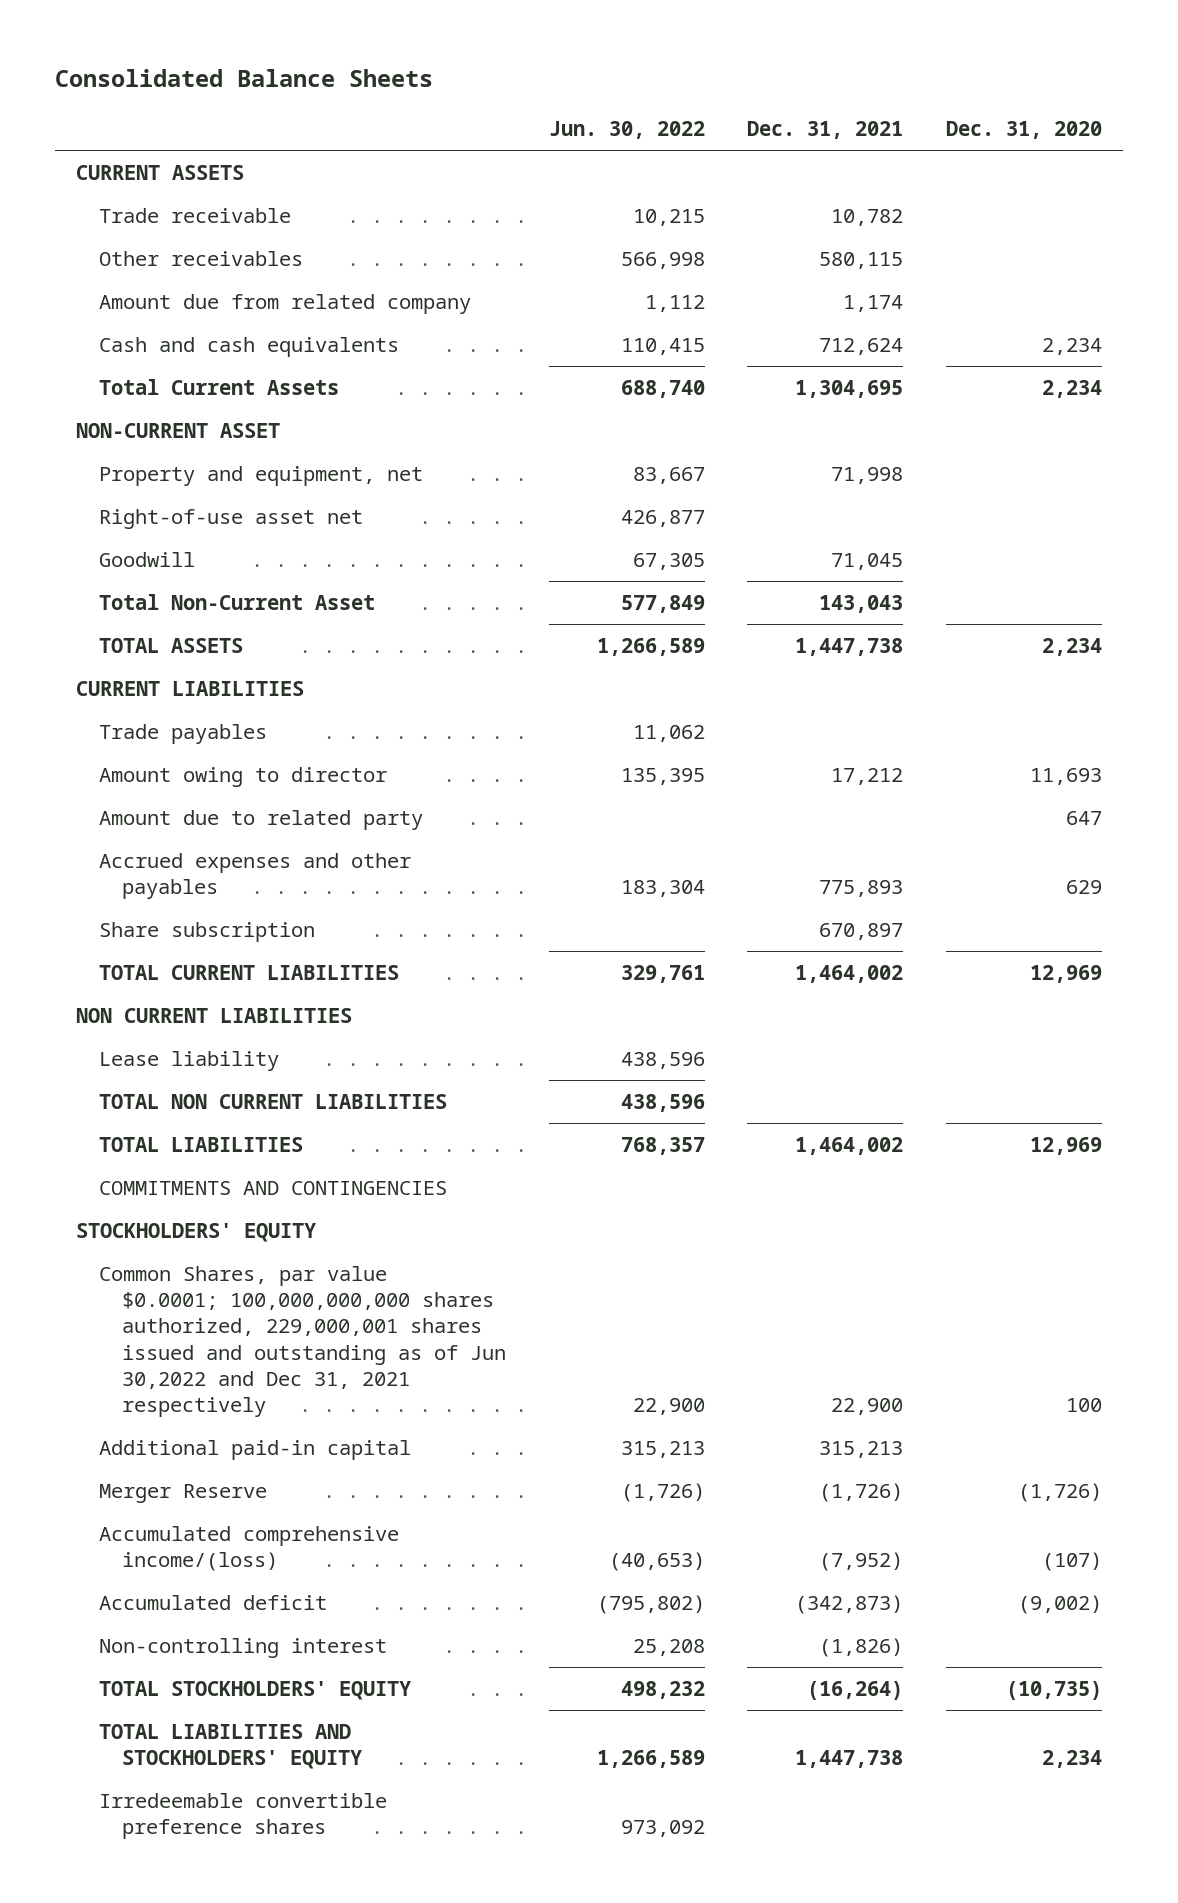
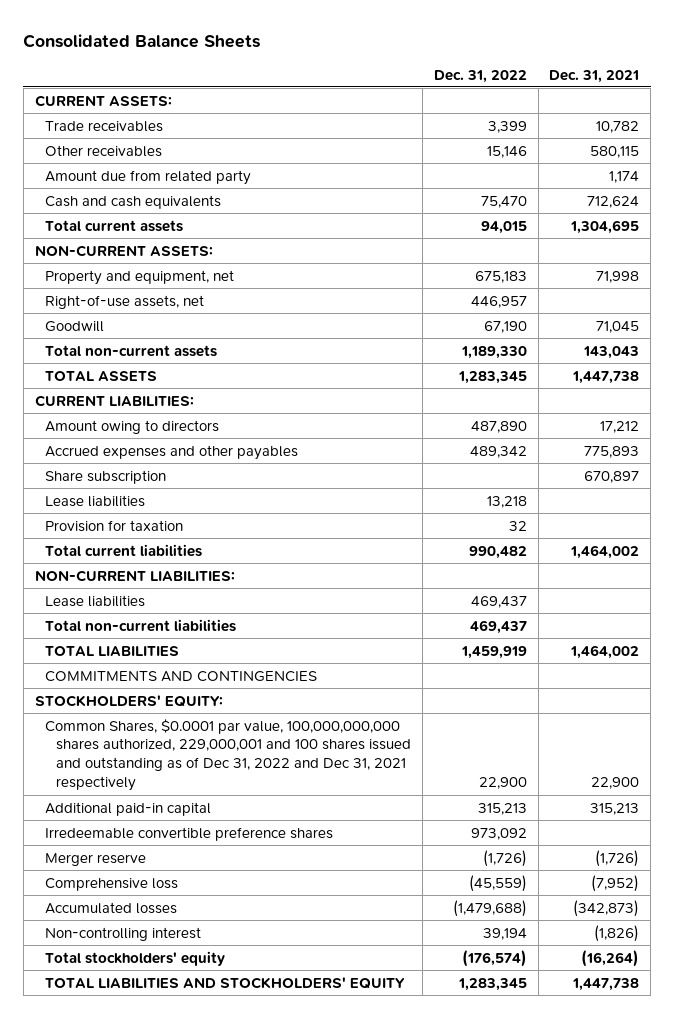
[548,121,705,140] Jun. 30, 2022 -> none
[945,121,1102,140] Dec. 31, 2020 -> none
none -> [433,69,527,83] Dec. 31, 2022
[76,164,245,180] CURRENT ASSETS -> [34,94,172,107] CURRENT ASSETS:
[99,207,292,223] Trade receivable -> [45,120,164,132] Trade receivables
[99,293,472,314] Amount due from related company -> [45,169,252,185] Amount due from related party
[99,378,340,395] Total Current Assets -> [45,219,184,232] Total current assets
[76,422,281,438] NON-CURRENT ASSET -> [34,244,213,257] NON-CURRENT ASSETS:
[99,508,364,529] Right-of-use asset net -> [45,294,205,309] Right-of-use assets, net
[99,593,376,610] Total Non-Current Asset -> [45,344,218,357] Total non-current assets
[99,723,268,744] Trade payables -> none
[99,809,424,830] Amount due to related party -> none
[76,680,305,696] CURRENT LIABILITIES -> [34,394,194,407] CURRENT LIABILITIES:
[99,766,388,787] Amount owing to director -> [45,419,220,434] Amount owing to directors
none -> [45,494,146,507] Lease liabilities
none -> [45,519,184,532] Provision for taxation
[99,964,400,980] TOTAL CURRENT LIABILITIES -> [45,543,203,557] Total current liabilities
[76,1007,353,1023] NON CURRENT LIABILITIES -> [34,569,235,582] NON-CURRENT LIABILITIES:
[99,1050,280,1071] Lease liability -> [45,594,146,607] Lease liabilities
[99,1093,448,1109] TOTAL NON CURRENT LIABILITIES -> [45,618,237,632] Total non-current liabilities
[76,1222,317,1242] STOCKHOLDERS' EQUITY -> [34,694,223,707] STOCKHOLDERS' EQUITY:
[99,1265,507,1418] Common Shares, par value $0.0001; 100,000,000,000 shares authorized, 229,000,001 shares issued and outstanding as of Jun 30,2022 and Dec 31, 2021 respectively -> [45,718,412,792] Common Shares, $0.0001 par value, 100,000,000,000 shares authorized, 229,000,001 and 100 shares issued and outstanding as of Dec 31, 2022 and Dec 31, 2021 respectively
[99,1792,388,1839] Irredeemable convertible preference shares -> [45,826,334,841] Irredeemable convertible preference shares
[99,1483,268,1503] Merger Reserve -> [45,852,147,866] Merger reserve
[99,1525,400,1571] Accumulated comprehensive income/(loss) -> [45,877,179,891] Comprehensive loss
[99,1594,328,1610] Accumulated deficit -> [45,901,178,914] Accumulated losses
[99,1680,412,1700] TOTAL STOCKHOLDERS' EQUITY -> [45,950,226,966] Total stockholders' equity

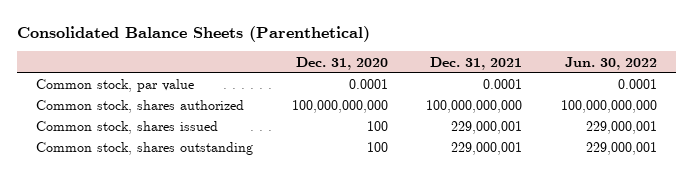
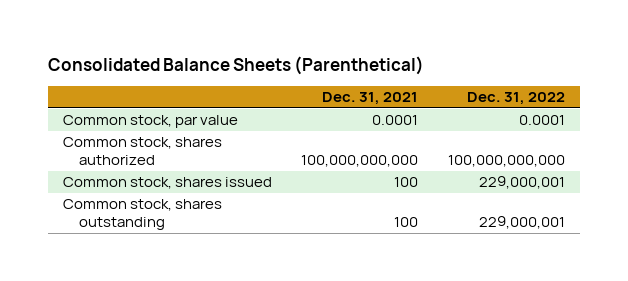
[295,56,388,70] Dec. 31, 2020 -> none
[564,56,657,70] Jun. 30, 2022 -> none
none -> [466,92,565,106] Dec. 31, 2022
[451,121,523,135] 229,000,001 -> [394,177,419,188] 100
[451,142,523,156] 229,000,001 -> [394,217,419,228] 100

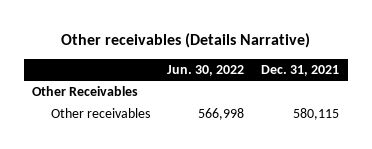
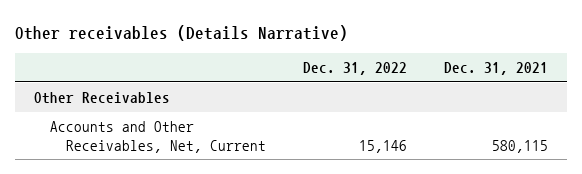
[167,64,245,76] Jun. 30, 2022 -> none
none -> [303,62,408,76] Dec. 31, 2022
[51,108,151,119] Other receivables -> [49,121,266,153] Accounts and Other Receivables, Net, Current

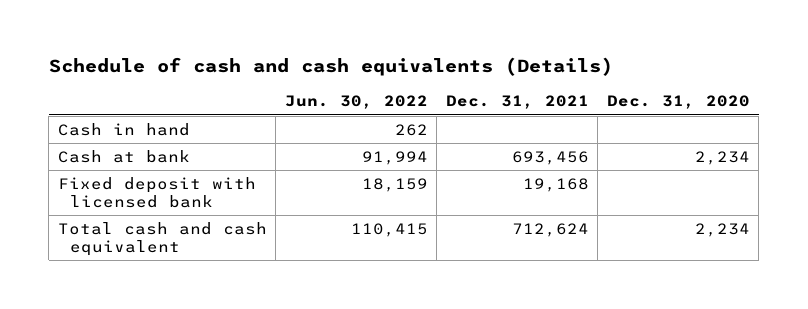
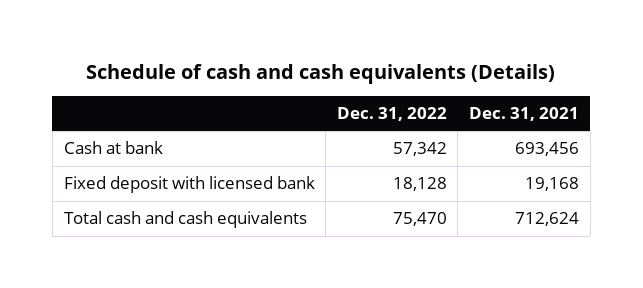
[284,95,428,110] Jun. 30, 2022 -> none
[606,95,750,110] Dec. 31, 2020 -> none
none -> [336,106,447,121] Dec. 31, 2022
[57,122,190,136] Cash in hand -> none
[57,221,267,256] Total cash and cash equivalent -> [63,211,307,229] Total cash and cash equivalents

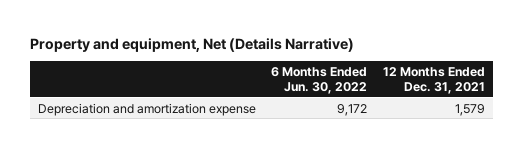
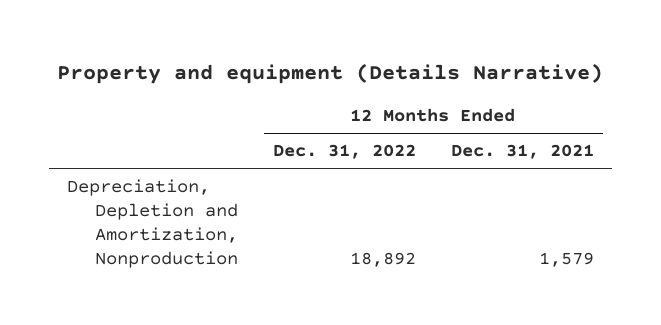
[29,37,354,52] Property and equipment, Net (Details Narrative) -> [57,62,604,84] Property and equipment (Details Narrative)
[271,66,368,95] 6 Months Ended Jun. 30, 2022 -> none
none -> [272,144,416,160] Dec. 31, 2022
[37,102,256,116] Depreciation and amortization expense -> [66,179,238,269] Depreciation, Depletion and Amortization, Nonproduction

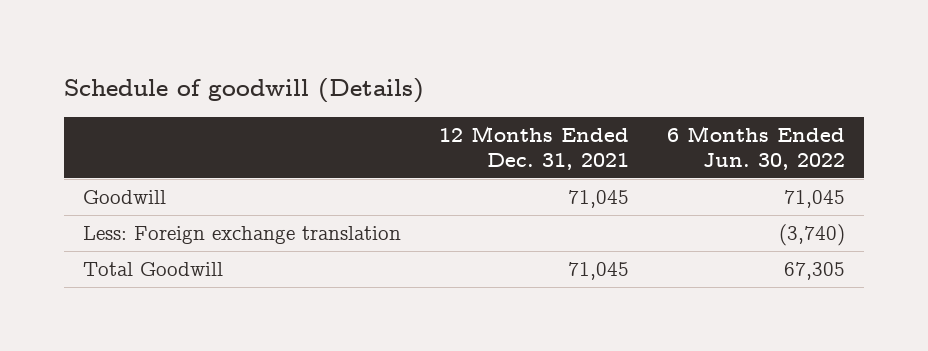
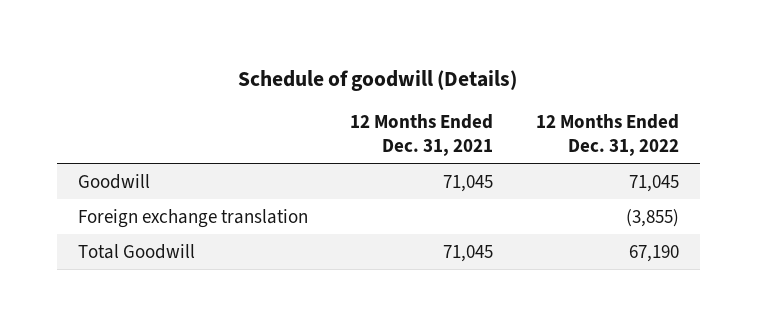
[667,125,846,170] 6 Months Ended Jun. 30, 2022 -> none
none -> [535,114,679,156] 12 Months Ended Dec. 31, 2022
[82,226,401,245] Less: Foreign exchange translation -> [78,208,309,228] Foreign exchange translation

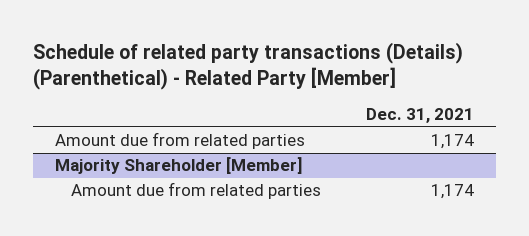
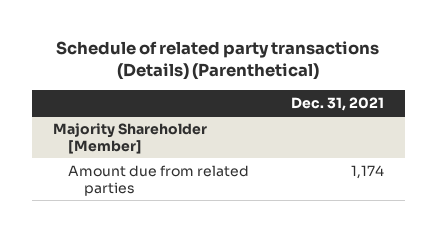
[32,41,463,90] Schedule of related party transactions (Details) (Parenthetical) - Related Party [Member] -> [56,40,380,80] Schedule of related party transactions (Details) (Parenthetical)
[54,132,305,150] Amount due from related parties -> none

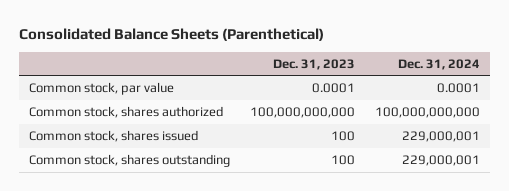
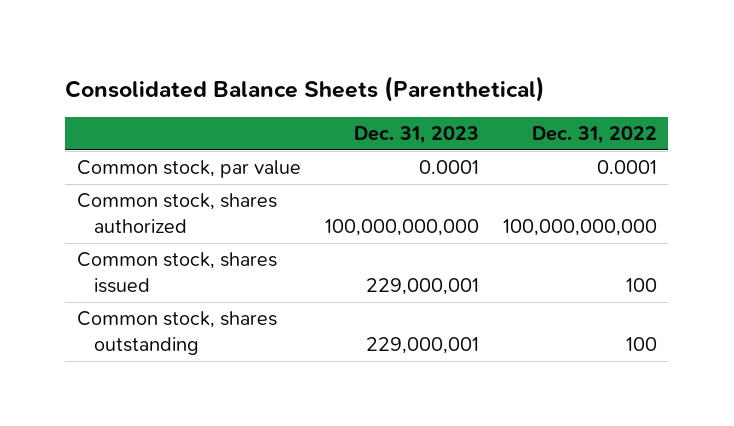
[398,58,481,70] Dec. 31, 2024 -> none
none -> [531,126,657,145] Dec. 31, 2022
[331,131,356,142] 100 -> [365,278,479,296] 229,000,001
[331,155,356,166] 100 -> [365,337,479,355] 229,000,001

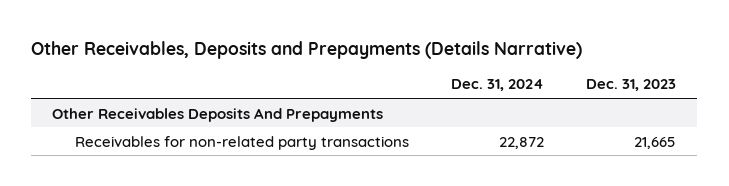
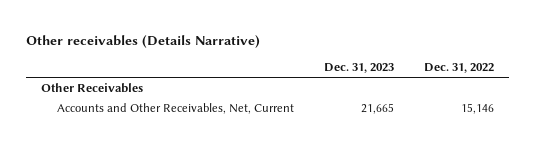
[31,40,583,59] Other Receivables, Deposits and Prepayments (Details Narrative) -> [25,35,260,49] Other receivables (Details Narrative)
[451,79,545,92] Dec. 31, 2024 -> none
none -> [423,63,494,74] Dec. 31, 2022
[52,107,384,122] Other Receivables Deposits And Prepayments -> none
none -> [40,82,143,93] Other Receivables
[75,135,410,150] Receivables for non-related party transactions -> [57,102,295,114] Accounts and Other Receivables, Net, Current

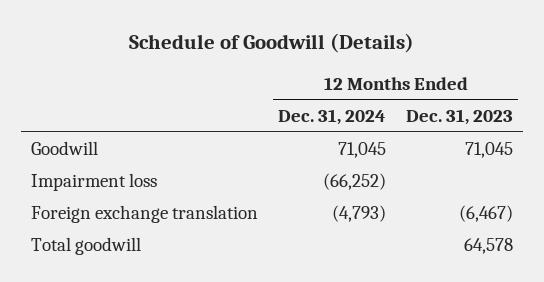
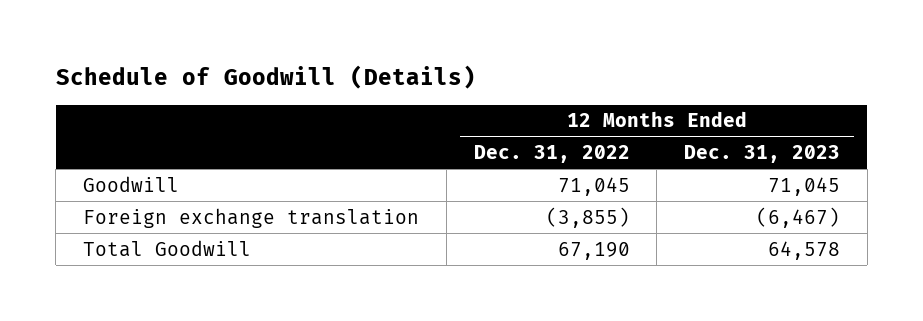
[278,108,387,125] Dec. 31, 2024 -> none
none -> [473,145,630,164] Dec. 31, 2022
[30,173,157,192] Impairment loss -> none
[30,237,141,256] Total goodwill -> [82,239,251,257] Total Goodwill

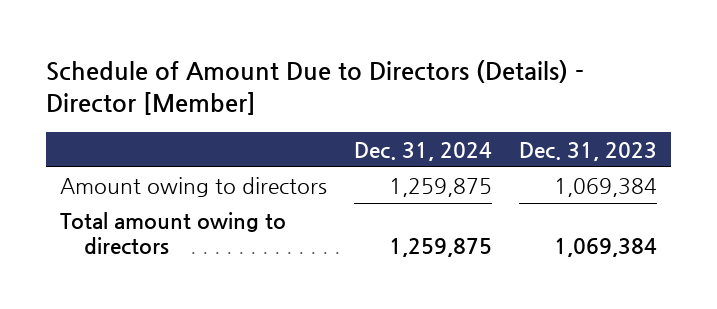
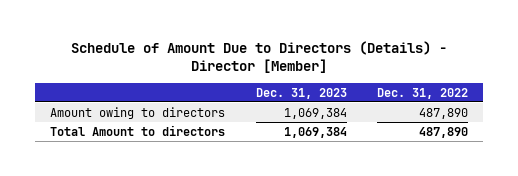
[354,141,493,161] Dec. 31, 2024 -> none
none -> [376,87,468,99] Dec. 31, 2022
[59,211,286,255] Total amount owing to directors -> [50,124,226,136] Total Amount to directors

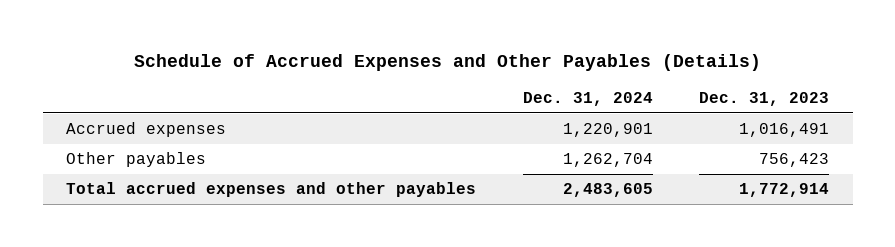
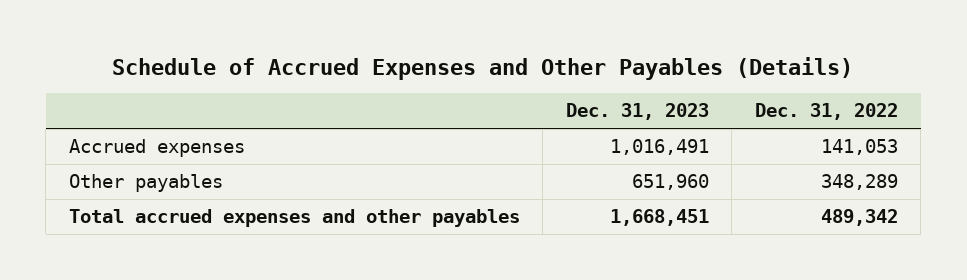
[522,92,653,107] Dec. 31, 2024 -> none
none -> [754,103,898,121] Dec. 31, 2022
[759,153,830,168] 756,423 -> [631,174,709,191] 651,960
[739,183,830,198] 1,772,914 -> [609,209,709,227] 1,668,451

